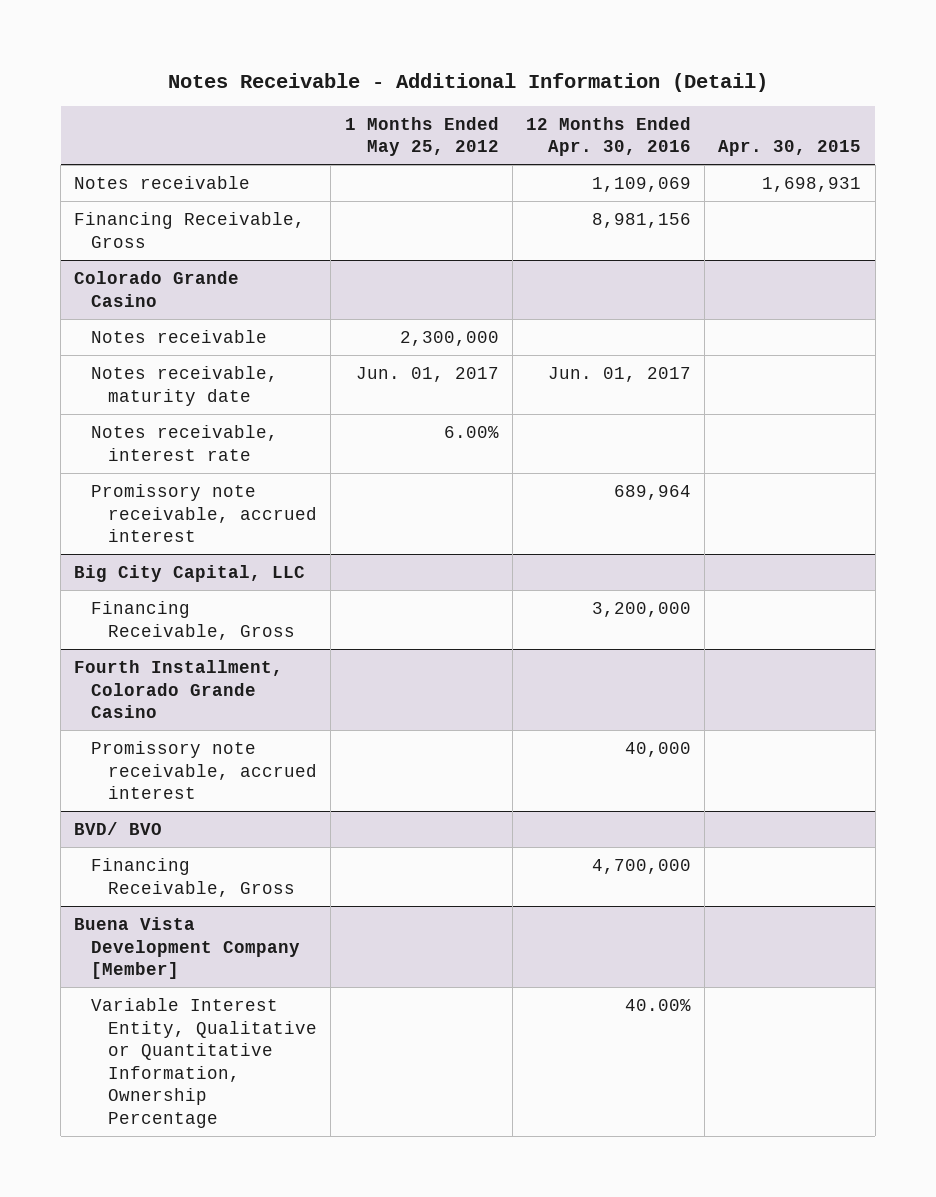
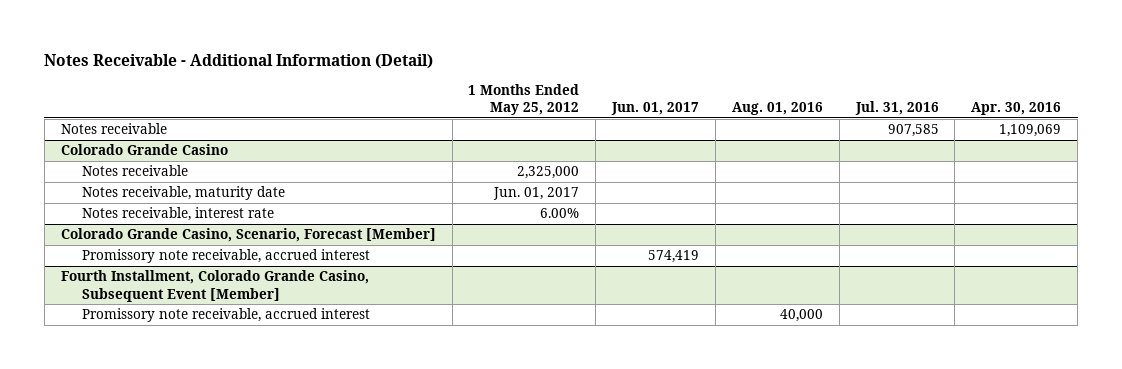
[525,116,691,157] 12 Months Ended Apr. 30, 2016 -> none
[718,140,862,157] Apr. 30, 2015 -> none
none -> [611,102,700,116] Jun. 01, 2017
none -> [731,102,823,116] Aug. 01, 2016
none -> [854,101,939,116] Jul. 31, 2016
none -> [971,102,1062,116] Apr. 30, 2016
[74,211,306,248] Financing Receivable, Gross -> none
[399,330,499,346] 2,300,000 -> [517,166,580,180] 2,325,000
[91,483,318,543] Promissory note receivable, accrued interest -> none
[74,564,306,582] Big City Capital, LLC -> none
[91,600,296,640] Financing Receivable, Gross -> none
none -> [60,228,436,243] Colorado Grande Casino, Scenario, Forecast [Member]
none -> [81,249,370,264] Promissory note receivable, accrued interest
[74,659,284,719] Fourth Installment, Colorado Grande Casino -> [60,270,369,302] Fourth Installment, Colorado Grande Casino, Subsequent Event [Member]
[74,821,163,835] BVD/ BVO -> none
[91,857,296,897] Financing Receivable, Gross -> none
[74,916,301,980] Buena Vista Development Company [Member] -> none
[91,997,318,1128] Variable Interest Entity, Qualitative or Quantitative Information, Ownership Percentage -> none

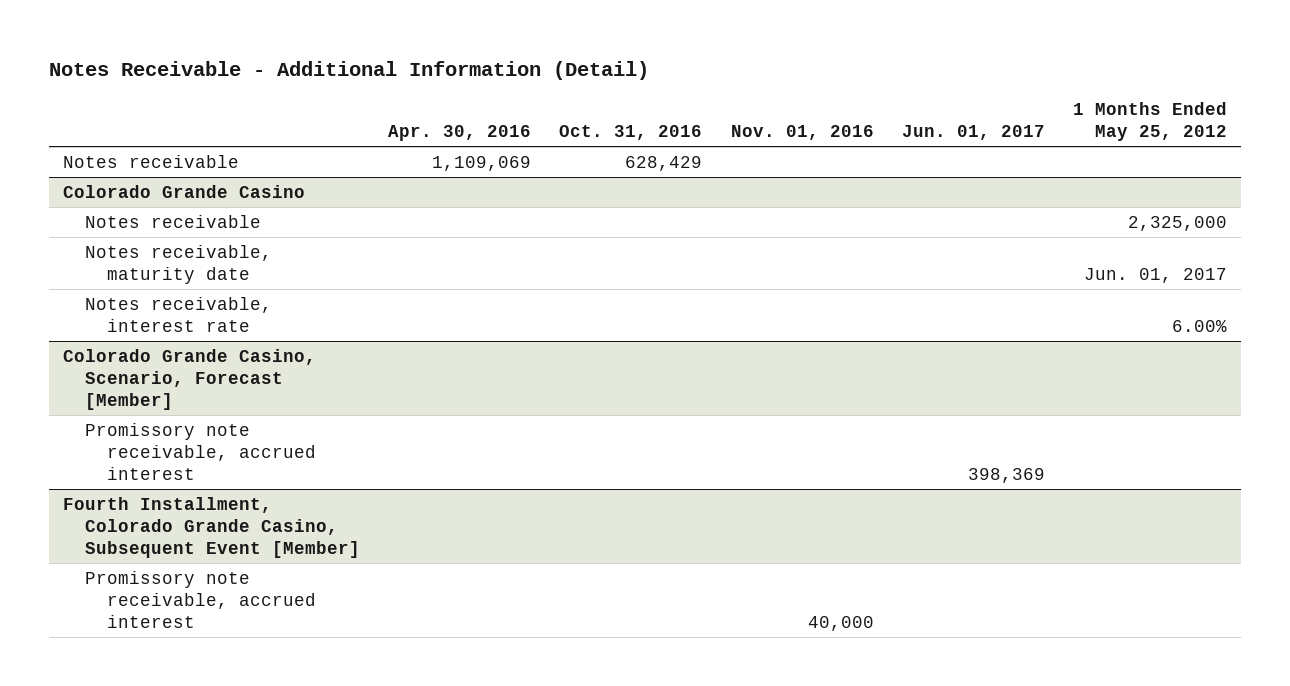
[731,102,823,116] Aug. 01, 2016 -> none
[854,101,939,116] Jul. 31, 2016 -> none
none -> [559,124,703,140] Oct. 31, 2016
none -> [730,124,874,140] Nov. 01, 2016
[648,250,700,264] 574,419 -> [967,467,1045,483] 398,369

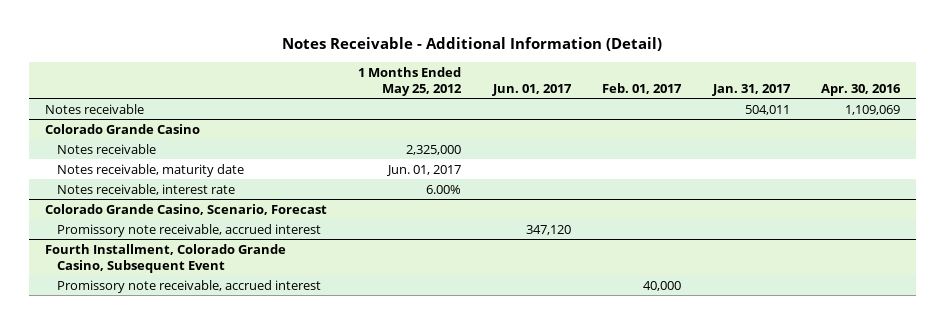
[559,124,703,140] Oct. 31, 2016 -> none
[730,124,874,140] Nov. 01, 2016 -> none
none -> [602,83,683,95] Feb. 01, 2017
none -> [711,84,791,97] Jan. 31, 2017
[63,349,317,410] Colorado Grande Casino, Scenario, Forecast [Member] -> [44,203,327,215] Colorado Grande Casino, Scenario, Forecast
[967,467,1045,483] 398,369 -> [525,224,571,235] 347,120
[63,497,360,558] Fourth Installment, Colorado Grande Casino, Subsequent Event [Member] -> [44,243,286,273] Fourth Installment, Colorado Grande Casino, Subsequent Event

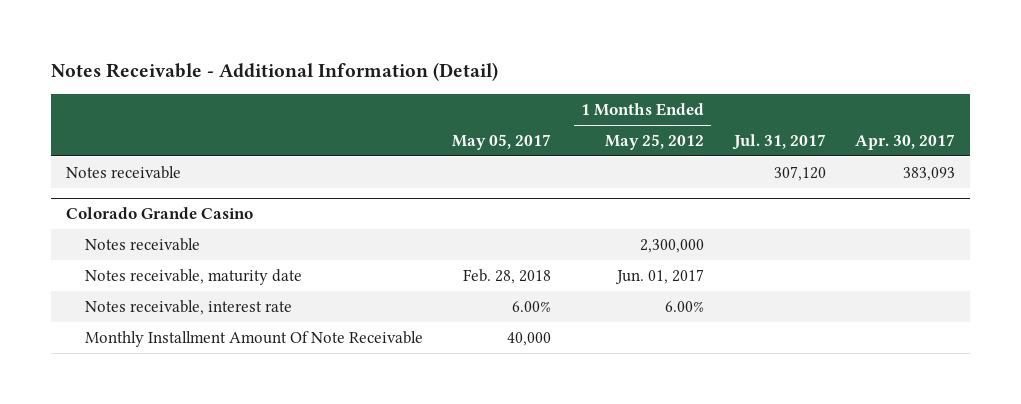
[491,84,572,97] Jun. 01, 2017 -> none
[602,83,683,95] Feb. 01, 2017 -> none
[711,84,791,97] Jan. 31, 2017 -> none
[820,84,901,97] Apr. 30, 2016 -> none
none -> [452,134,552,151] May 05, 2017
none -> [731,134,826,151] Jul. 31, 2017
none -> [855,134,956,151] Apr. 30, 2017
[406,144,462,155] 2,325,000 -> [640,238,705,253] 2,300,000
[44,203,327,215] Colorado Grande Casino, Scenario, Forecast -> none
[56,223,321,237] Promissory note receivable, accrued interest -> none
[44,243,286,273] Fourth Installment, Colorado Grande Casino, Subsequent Event -> none
[56,279,321,293] Promissory note receivable, accrued interest -> none
none -> [84,330,423,347] Monthly Installment Amount Of Note Receivable

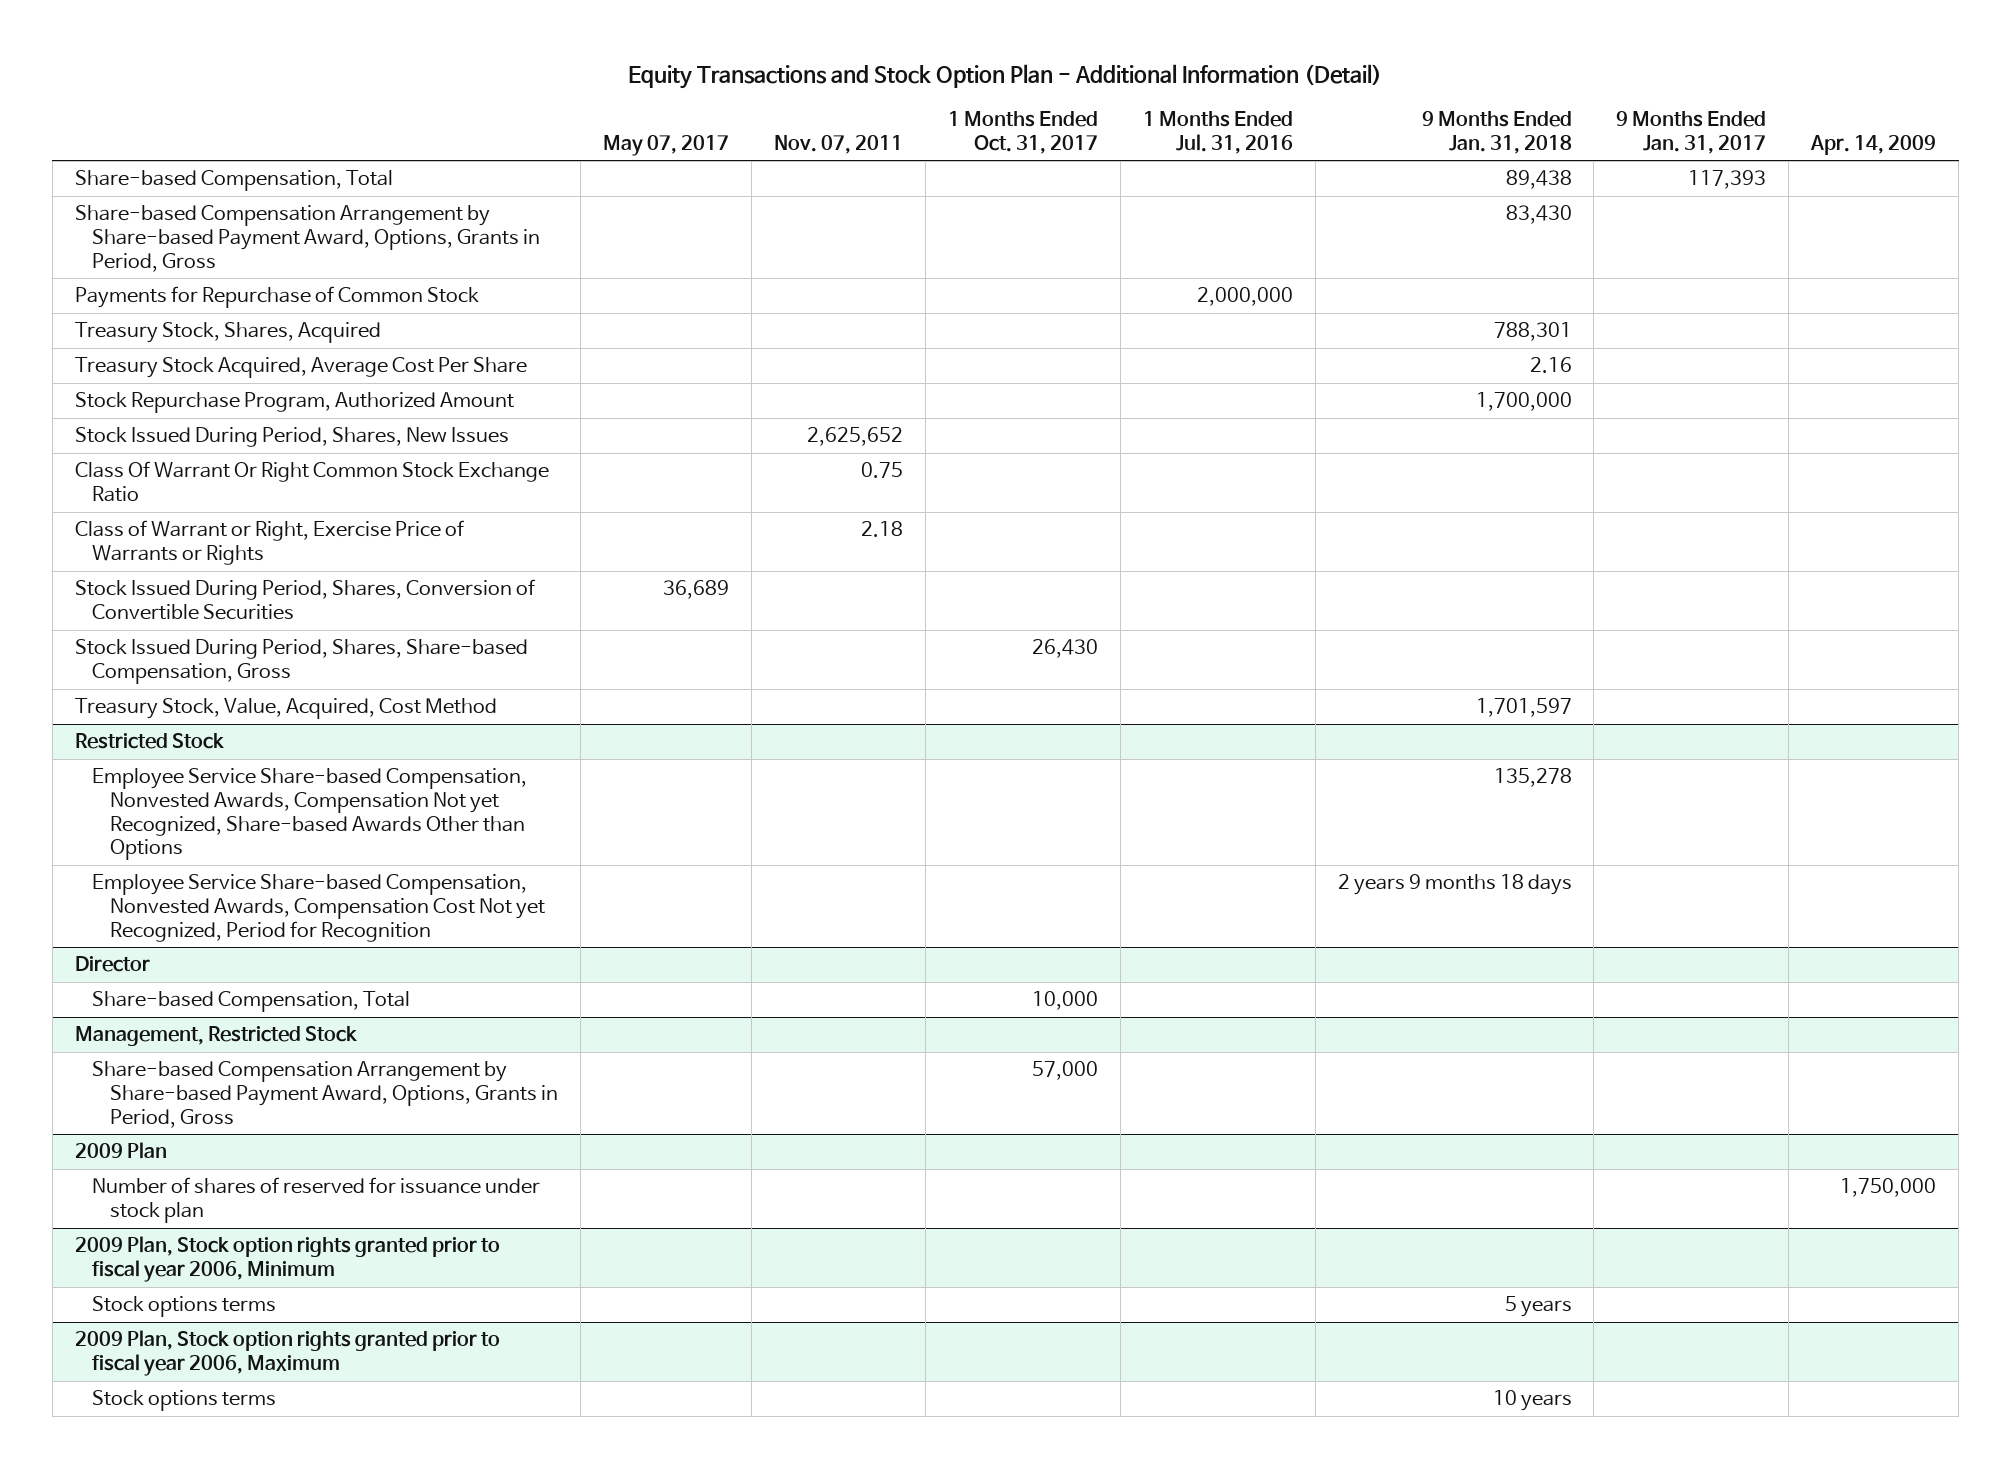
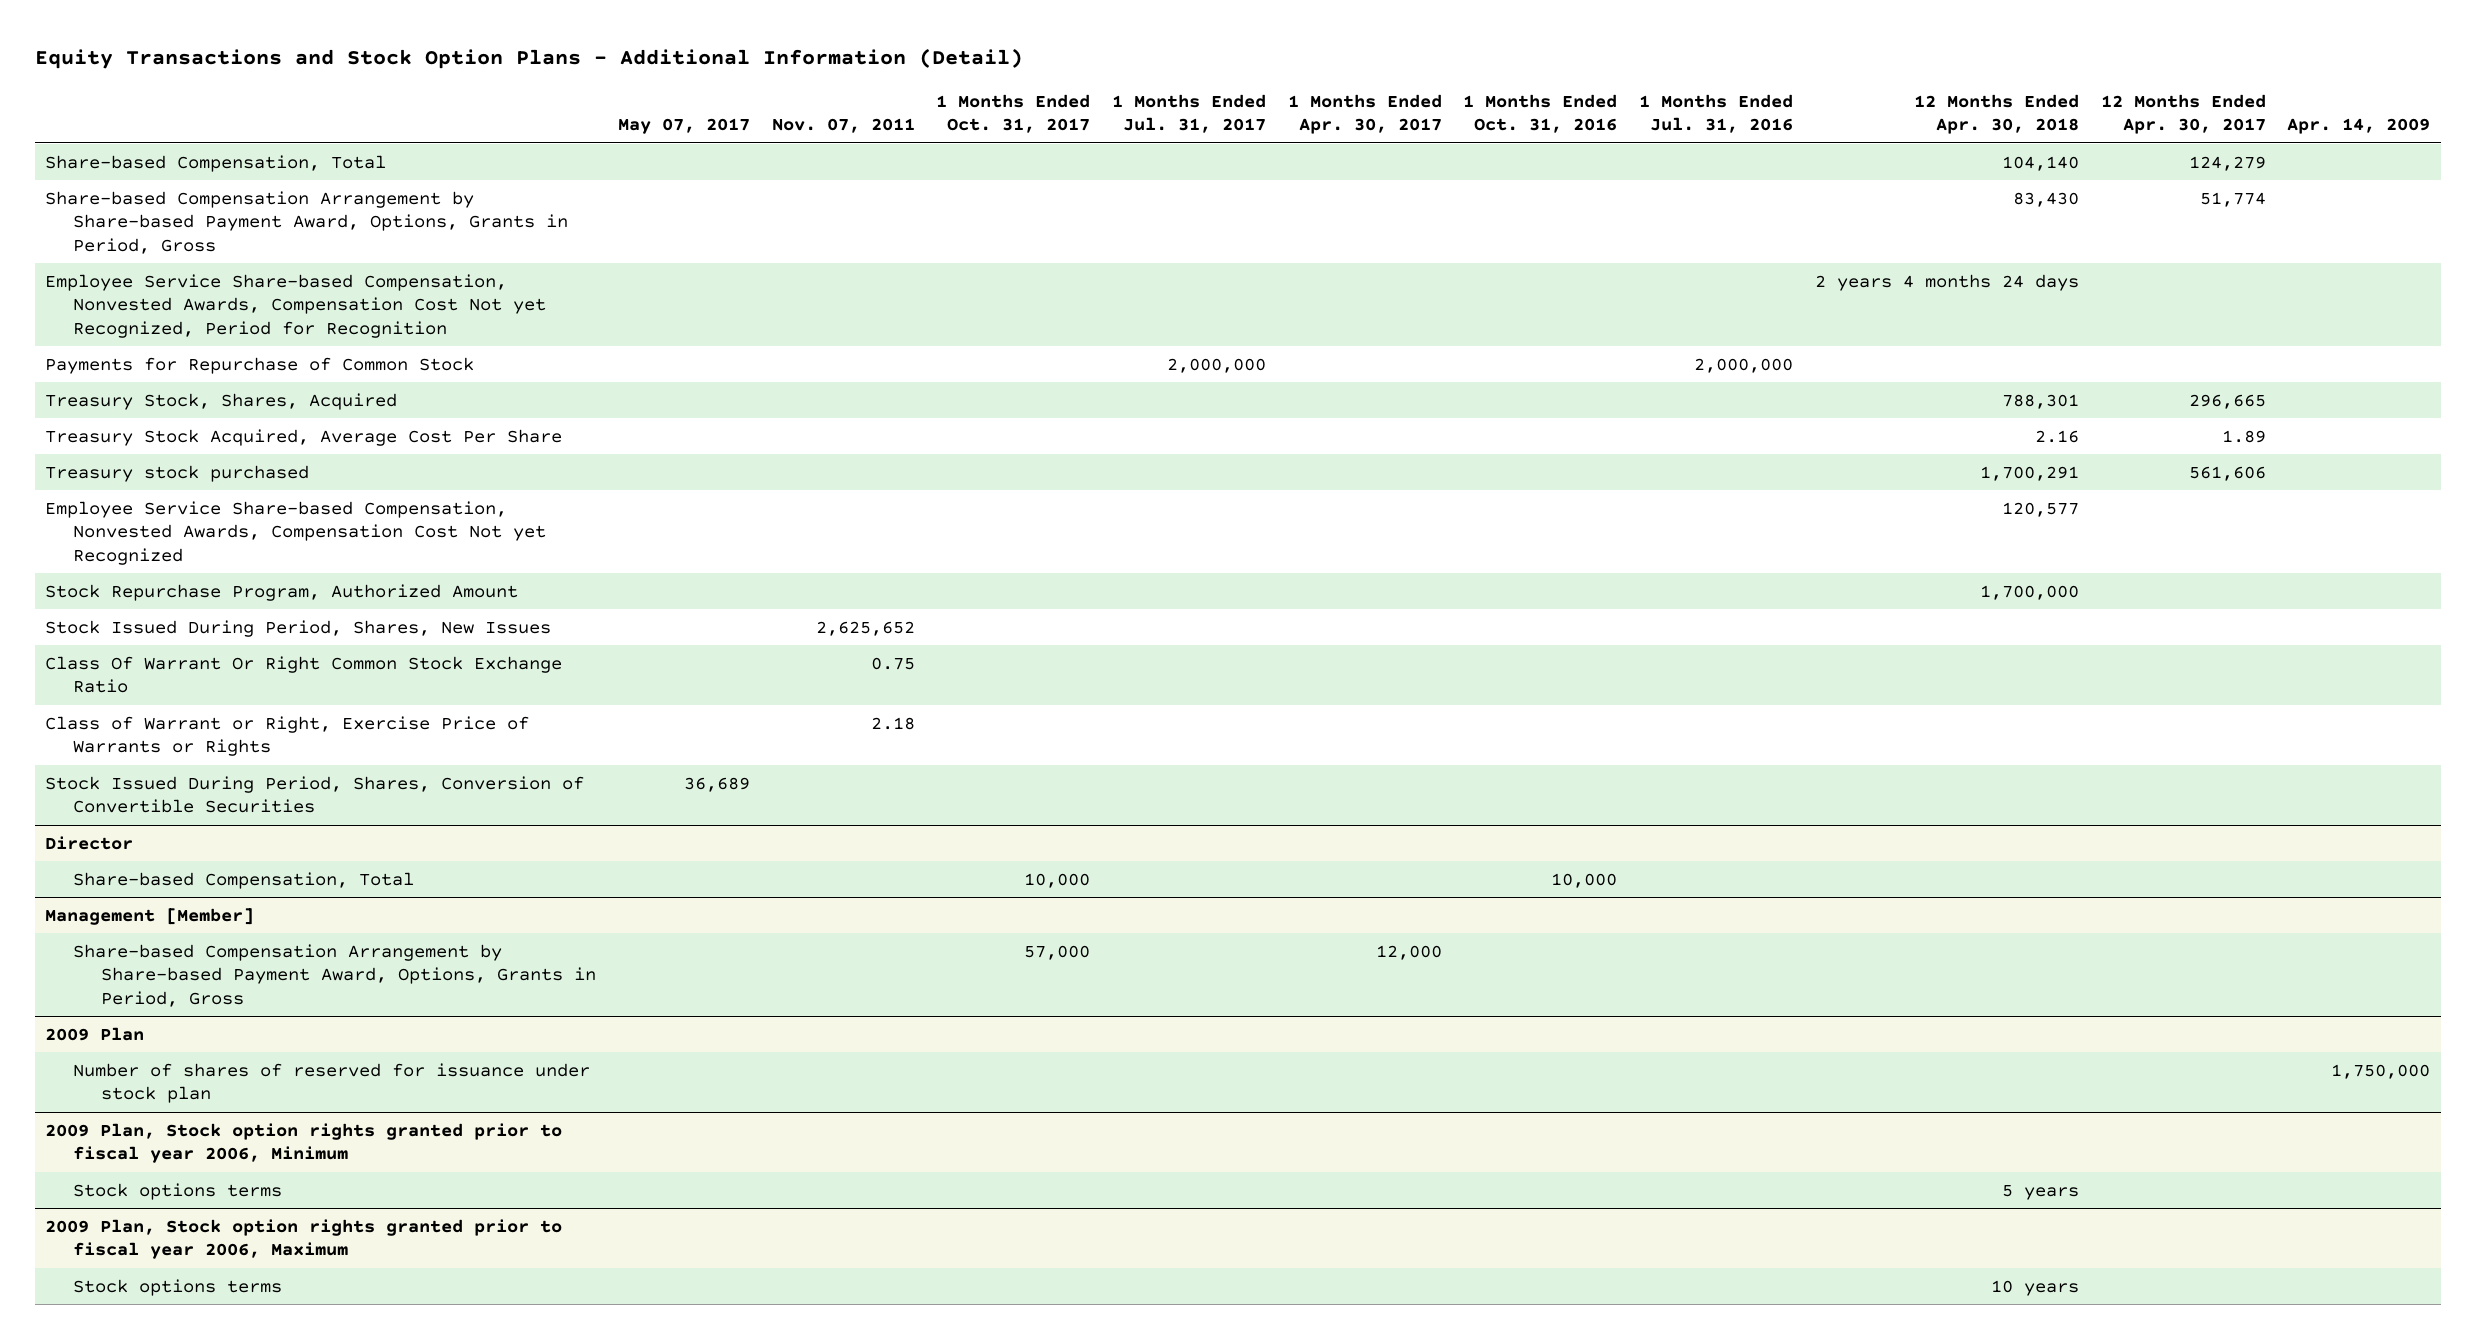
[628,64,1383,90] Equity Transactions and Stock Option Plan - Additional Information (Detail) -> [34,47,1023,69] Equity Transactions and Stock Option Plans - Additional Information (Detail)
[1421,110,1572,154] 9 Months Ended Jan. 31, 2018 -> none
[1616,110,1767,154] 9 Months Ended Jan. 31, 2017 -> none
none -> [1112,93,1267,134] 1 Months Ended Jul. 31, 2017
none -> [1287,93,1442,135] 1 Months Ended Apr. 30, 2017
none -> [1463,93,1618,134] 1 Months Ended Oct. 31, 2016
none -> [1913,93,2079,135] 12 Months Ended Apr. 30, 2018
none -> [2100,93,2266,135] 12 Months Ended Apr. 30, 2017
none -> [45,273,547,338] Employee Service Share-based Compensation, Nonvested Awards, Compensation Cost Not yet Recognized, Period for Recognition
none -> [45,464,310,482] Treasury stock purchased
none -> [45,500,547,565] Employee Service Share-based Compensation, Nonvested Awards, Compensation Cost Not yet Recognized
[74,639,528,685] Stock Issued During Period, Shares, Share-based Compensation, Gross -> none
[74,698,497,720] Treasury Stock, Value, Acquired, Cost Method -> none
[74,733,224,750] Restricted Stock -> none
[92,768,528,861] Employee Service Share-based Compensation, Nonvested Awards, Compensation Not yet Recognized, Share-based Awards Other than Options -> none
[92,874,545,942] Employee Service Share-based Compensation, Nonvested Awards, Compensation Cost Not yet Recognized, Period for Recognition -> none
[74,1026,357,1047] Management, Restricted Stock -> [45,907,255,925] Management [Member]

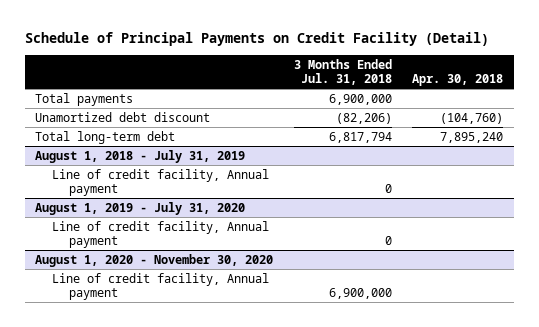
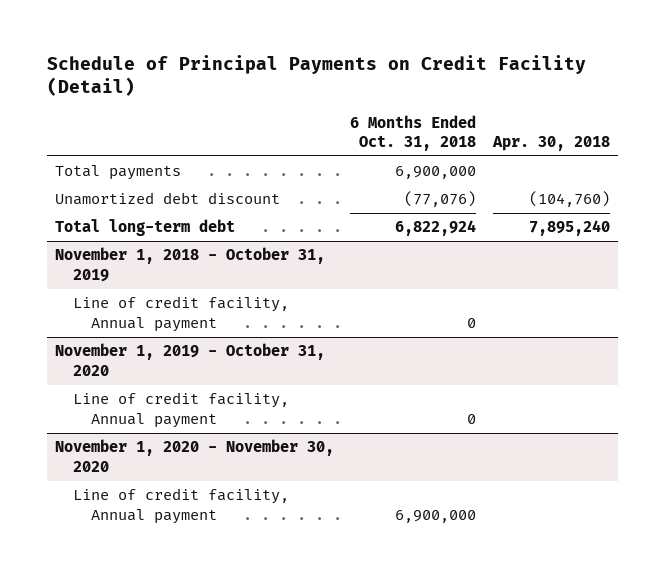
[293,58,392,86] 3 Months Ended Jul. 31, 2018 -> none
none -> [350,114,477,152] 6 Months Ended Oct. 31, 2018
[35,149,246,163] August 1, 2018 - July 31, 2019 -> [54,247,325,282] November 1, 2018 - October 31, 2019
[35,201,246,215] August 1, 2019 - July 31, 2020 -> [54,343,325,376] November 1, 2019 - October 31, 2020
[35,253,274,267] August 1, 2020 - November 30, 2020 -> [54,439,334,472] November 1, 2020 - November 30, 2020

